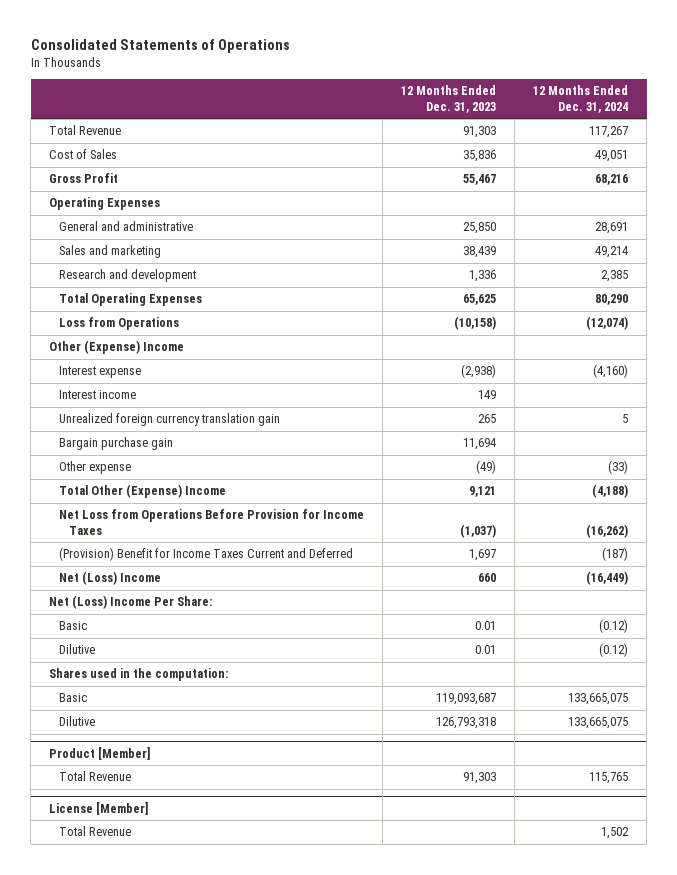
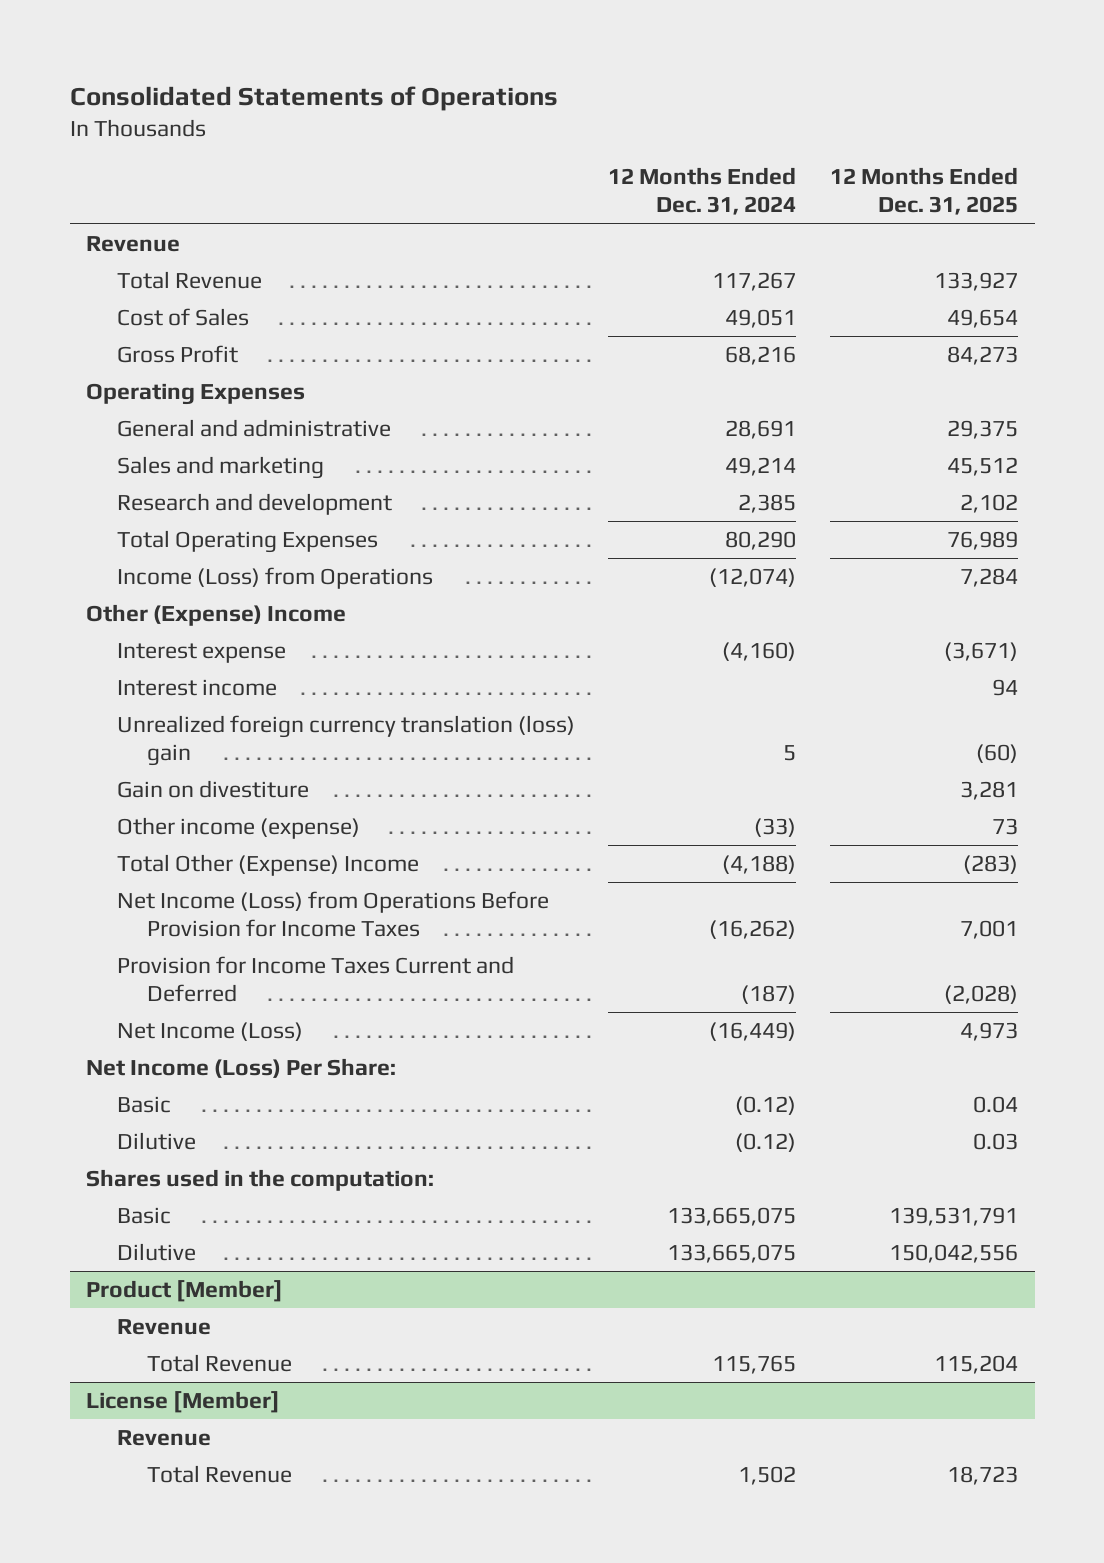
[401,85,497,113] 12 Months Ended Dec. 31, 2023 -> none
none -> [830,167,1019,216] 12 Months Ended Dec. 31, 2025
none -> [86,235,181,252] Revenue
[59,317,180,331] Loss from Operations -> [116,566,433,589] Income (Loss) from Operations
[59,437,174,451] Bargain purchase gain -> none
[59,413,281,427] Unrealized foreign currency translation gain -> [116,714,575,766] Unrealized foreign currency translation (loss) gain
none -> [116,779,309,798] Gain on divestiture
[59,461,132,475] Other expense -> [116,816,360,839] Other income (expense)
[59,509,365,535] Net Loss from Operations Before Provision for Income Taxes -> [116,890,549,937] Net Income (Loss) from Operations Before Provision for Income Taxes
[59,547,354,562] (Provision) Benefit for Income Taxes Current and Deferred -> [116,955,514,1002] Provision for Income Taxes Current and Deferred
[59,571,162,586] Net (Loss) Income -> [116,1021,303,1041] Net Income (Loss)
[49,595,213,610] Net (Loss) Income Per Share: -> [86,1057,397,1078] Net Income (Loss) Per Share:
none -> [116,1318,211,1335] Revenue
none -> [116,1429,211,1446] Revenue

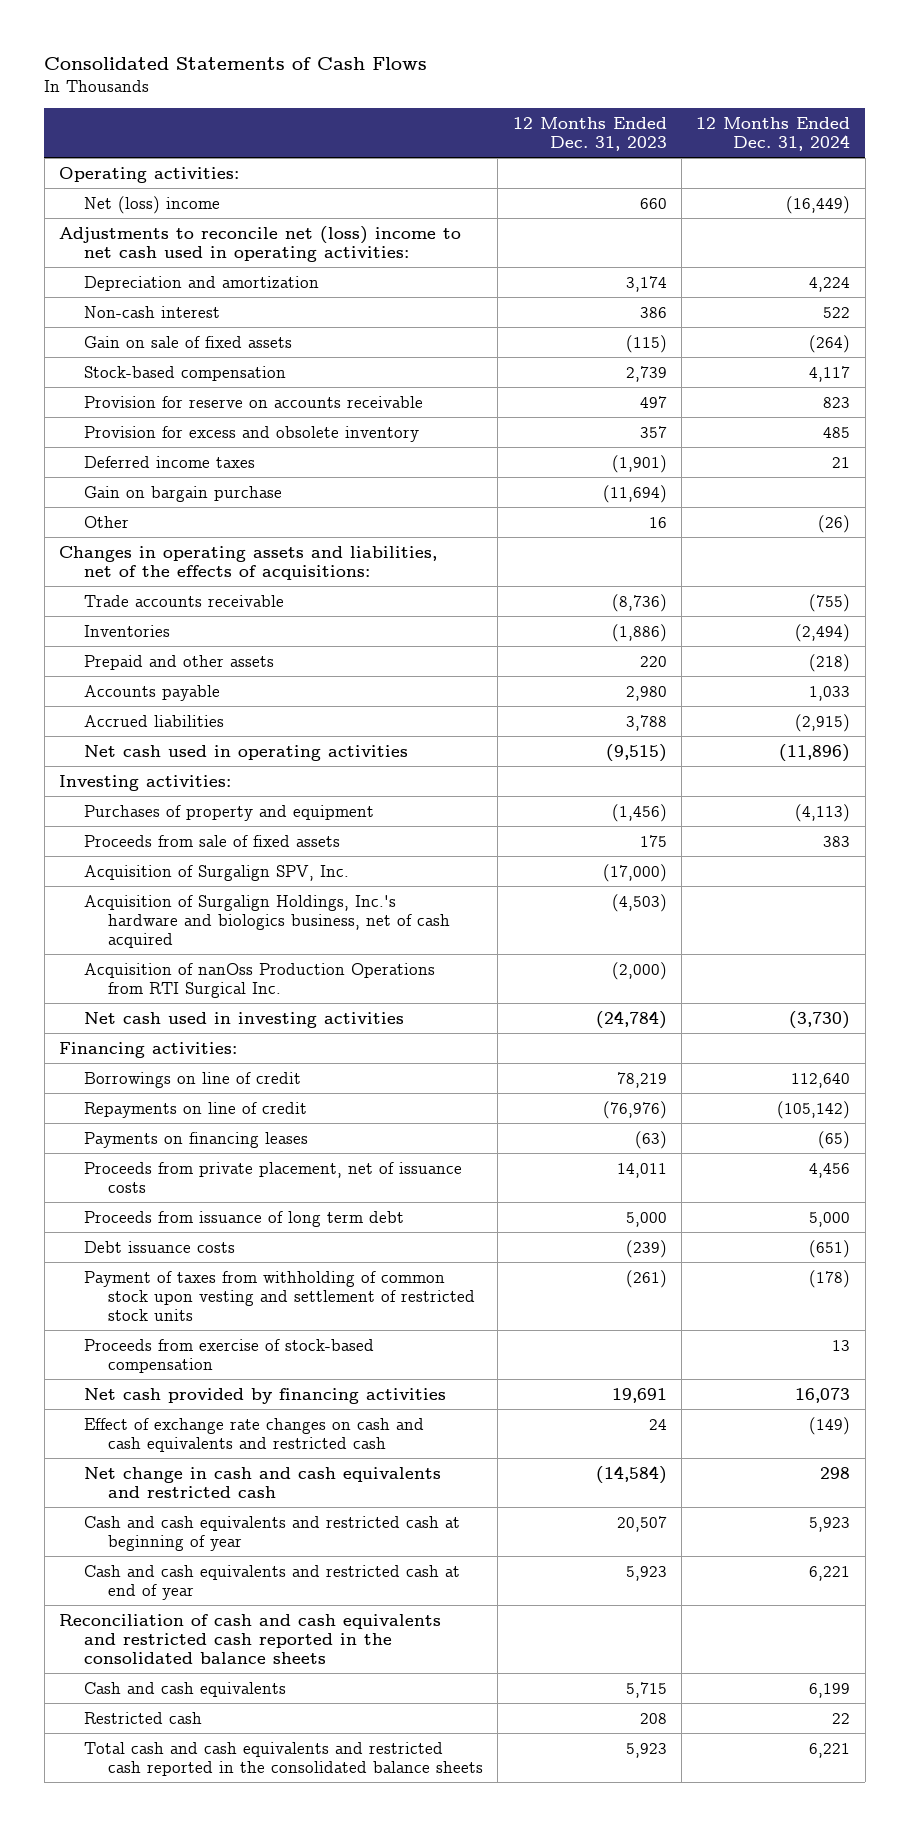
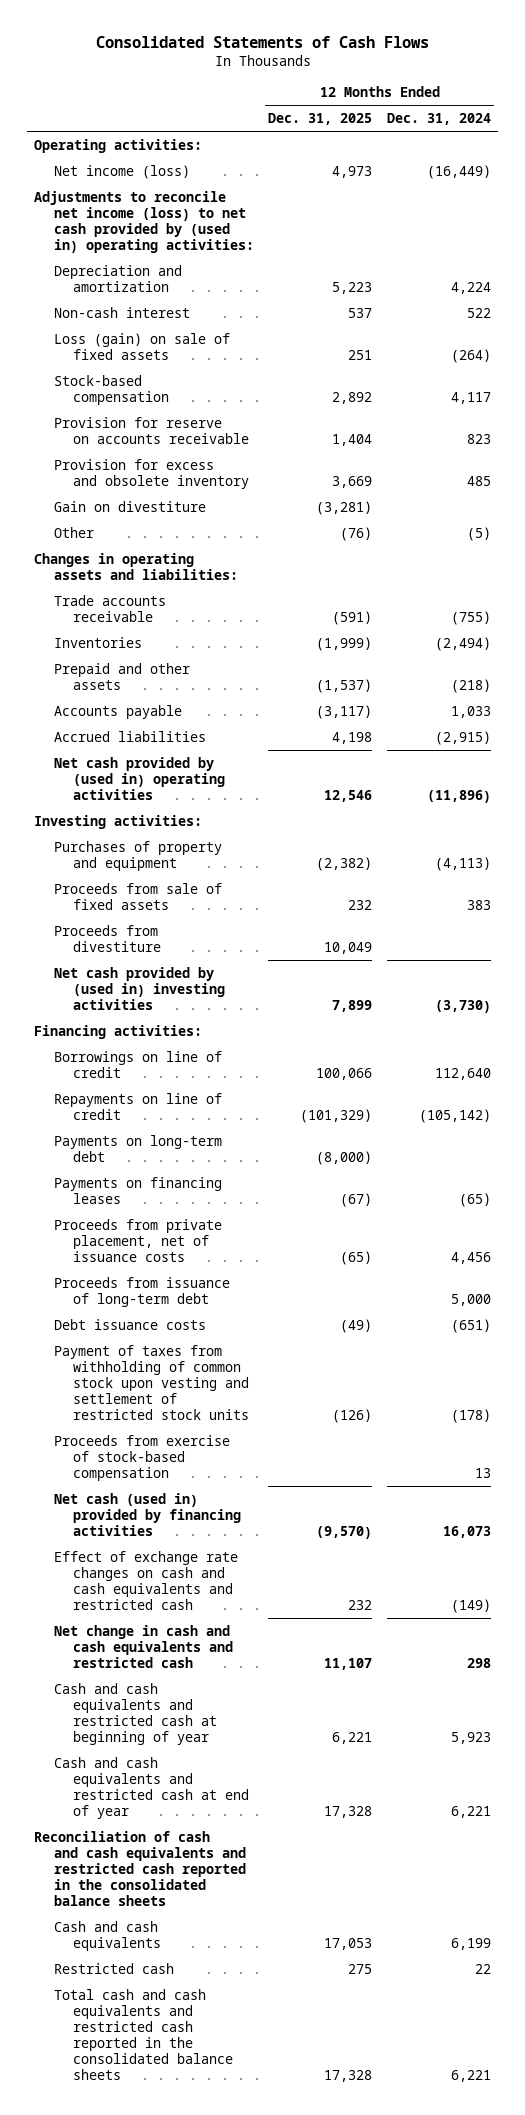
[512,116,667,151] 12 Months Ended Dec. 31, 2023 -> none
none -> [268,113,373,126] Dec. 31, 2025
[83,195,220,214] Net (loss) income -> [53,164,190,179] Net income (loss)
[59,225,462,262] Adjustments to reconcile net (loss) income to net cash used in operating activities: -> [34,190,254,253] Adjustments to reconcile net income (loss) to net cash provided by (used in) operating activities:
[83,335,292,348] Gain on sale of fixed assets -> [53,332,230,360] Loss (gain) on sale of fixed assets
[83,455,255,468] Deferred income taxes -> none
[83,485,282,502] Gain on bargain purchase -> none
none -> [53,500,206,512] Gain on divestiture
[818,514,851,533] (26) -> [466,526,491,541] (5)
[59,545,438,580] Changes in operating assets and liabilities, net of the effects of acquisitions: -> [34,552,238,580] Changes in operating assets and liabilities:
[83,744,408,761] Net cash used in operating activities -> [53,756,226,800] Net cash provided by (used in) operating activities
[83,864,349,881] Acquisition of Surgalign SPV, Inc. -> none
[83,894,450,948] Acquisition of Surgalign Holdings, Inc.'s hardware and biologics business, net of cash acquired -> none
[83,962,435,998] Acquisition of nanOss Production Operations from RTI Surgical Inc. -> none
none -> [53,924,162,952] Proceeds from divestiture
[83,1011,404,1028] Net cash used in investing activities -> [53,966,226,1010] Net cash provided by (used in) investing activities
none -> [53,1134,222,1162] Payments on long-term debt
[83,1210,404,1227] Proceeds from issuance of long term debt -> [53,1276,230,1307] Proceeds from issuance of long-term debt
[83,1387,446,1404] Net cash provided by financing activities -> [53,1492,242,1536] Net cash (used in) provided by financing activities

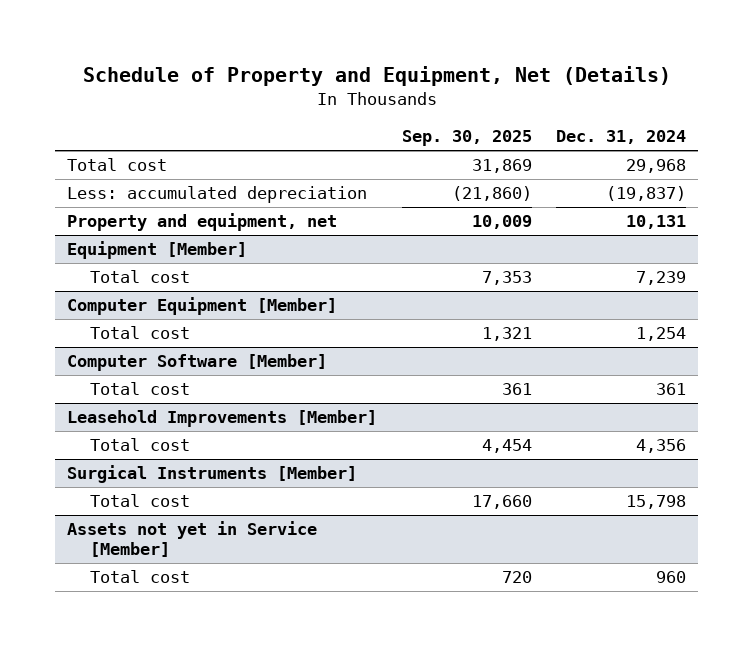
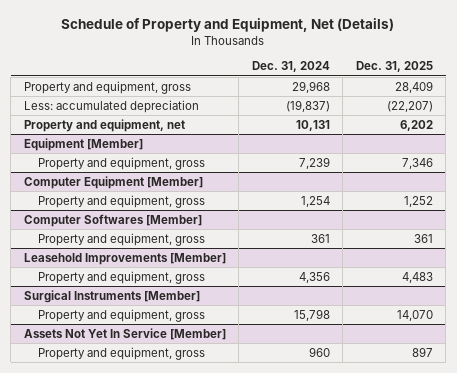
[401,130,532,147] Sep. 30, 2025 -> none
none -> [355,61,433,73] Dec. 31, 2025
[67,158,168,172] Total cost -> [23,80,191,94] Property and equipment, gross
[90,270,191,284] Total cost -> [37,156,205,170] Property and equipment, gross
[90,326,191,340] Total cost -> [37,194,205,208] Property and equipment, gross
[67,354,328,372] Computer Software [Member] -> [23,213,202,227] Computer Softwares [Member]
[90,382,191,396] Total cost -> [37,232,205,246] Property and equipment, gross
[90,438,191,452] Total cost -> [37,270,205,284] Property and equipment, gross
[90,494,191,508] Total cost -> [37,308,205,322] Property and equipment, gross
[67,521,318,558] Assets not yet in Service [Member] -> [23,327,226,340] Assets Not Yet In Service [Member]
[90,570,191,584] Total cost -> [37,346,205,360] Property and equipment, gross

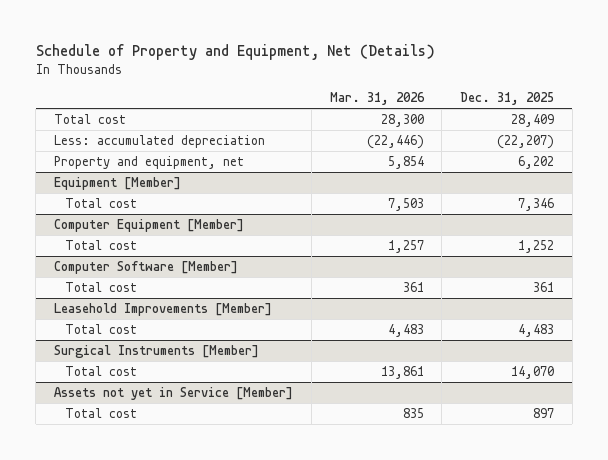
[251,61,330,73] Dec. 31, 2024 -> none
none -> [329,92,425,106] Mar. 31, 2026
[23,80,191,94] Property and equipment, gross -> [54,114,127,125] Total cost
[37,156,205,170] Property and equipment, gross -> [65,198,138,209] Total cost
[37,194,205,208] Property and equipment, gross -> [65,240,138,251] Total cost
[23,213,202,227] Computer Softwares [Member] -> [54,261,239,275] Computer Software [Member]
[37,232,205,246] Property and equipment, gross -> [65,282,138,293] Total cost
[37,270,205,284] Property and equipment, gross -> [65,324,138,335] Total cost
[37,308,205,322] Property and equipment, gross -> [65,366,138,377] Total cost
[23,327,226,340] Assets Not Yet In Service [Member] -> [54,387,294,401] Assets not yet in Service [Member]
[37,346,205,360] Property and equipment, gross -> [65,408,138,419] Total cost

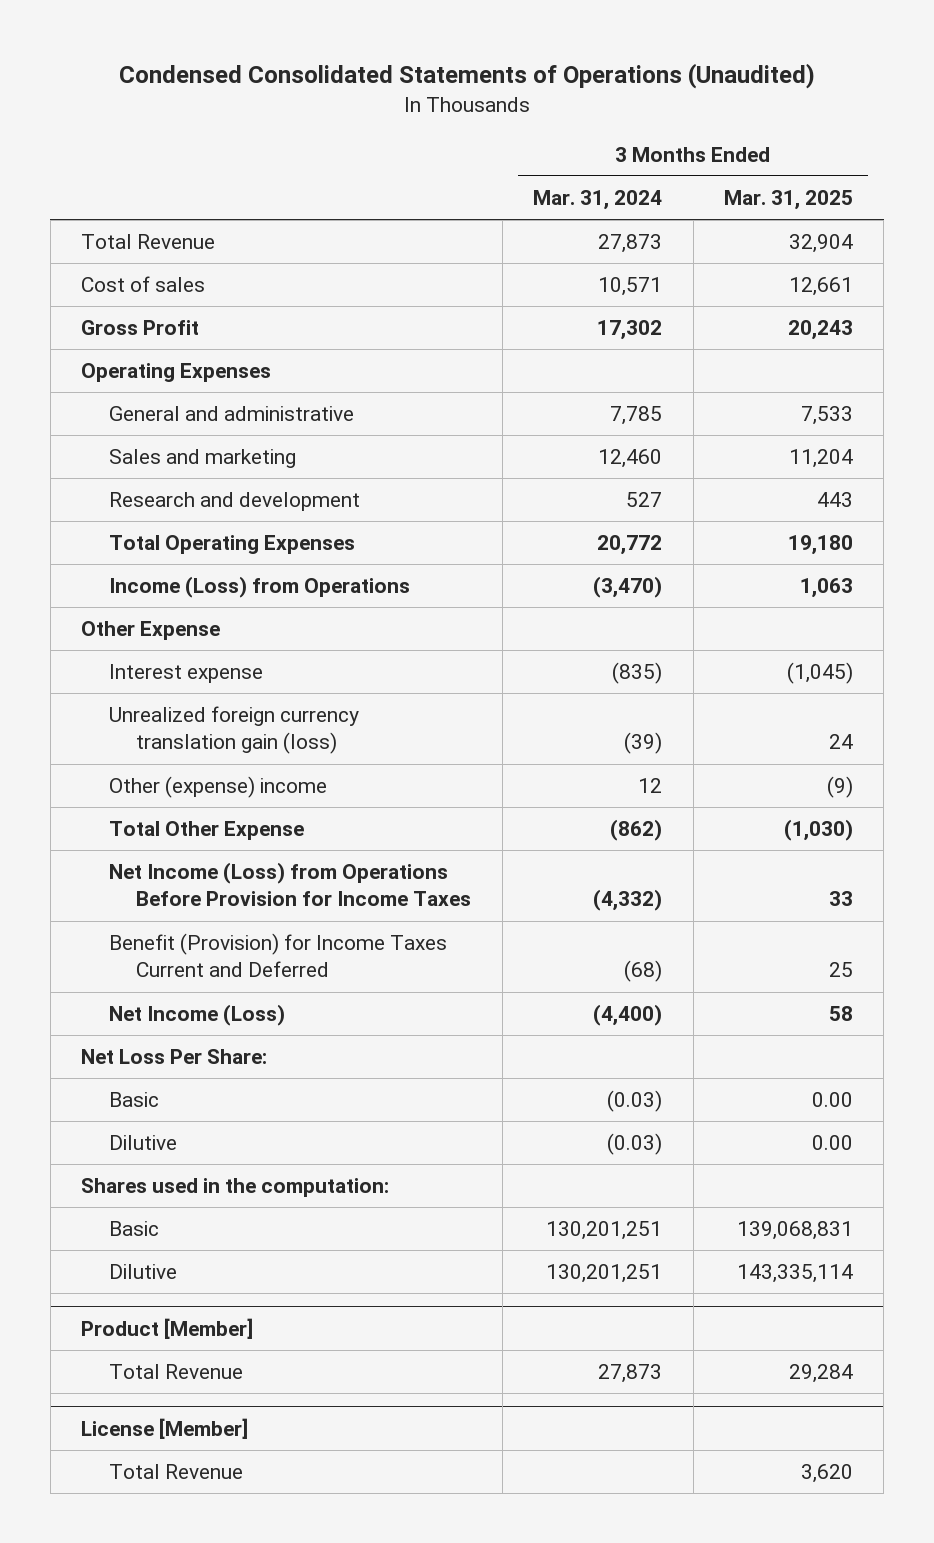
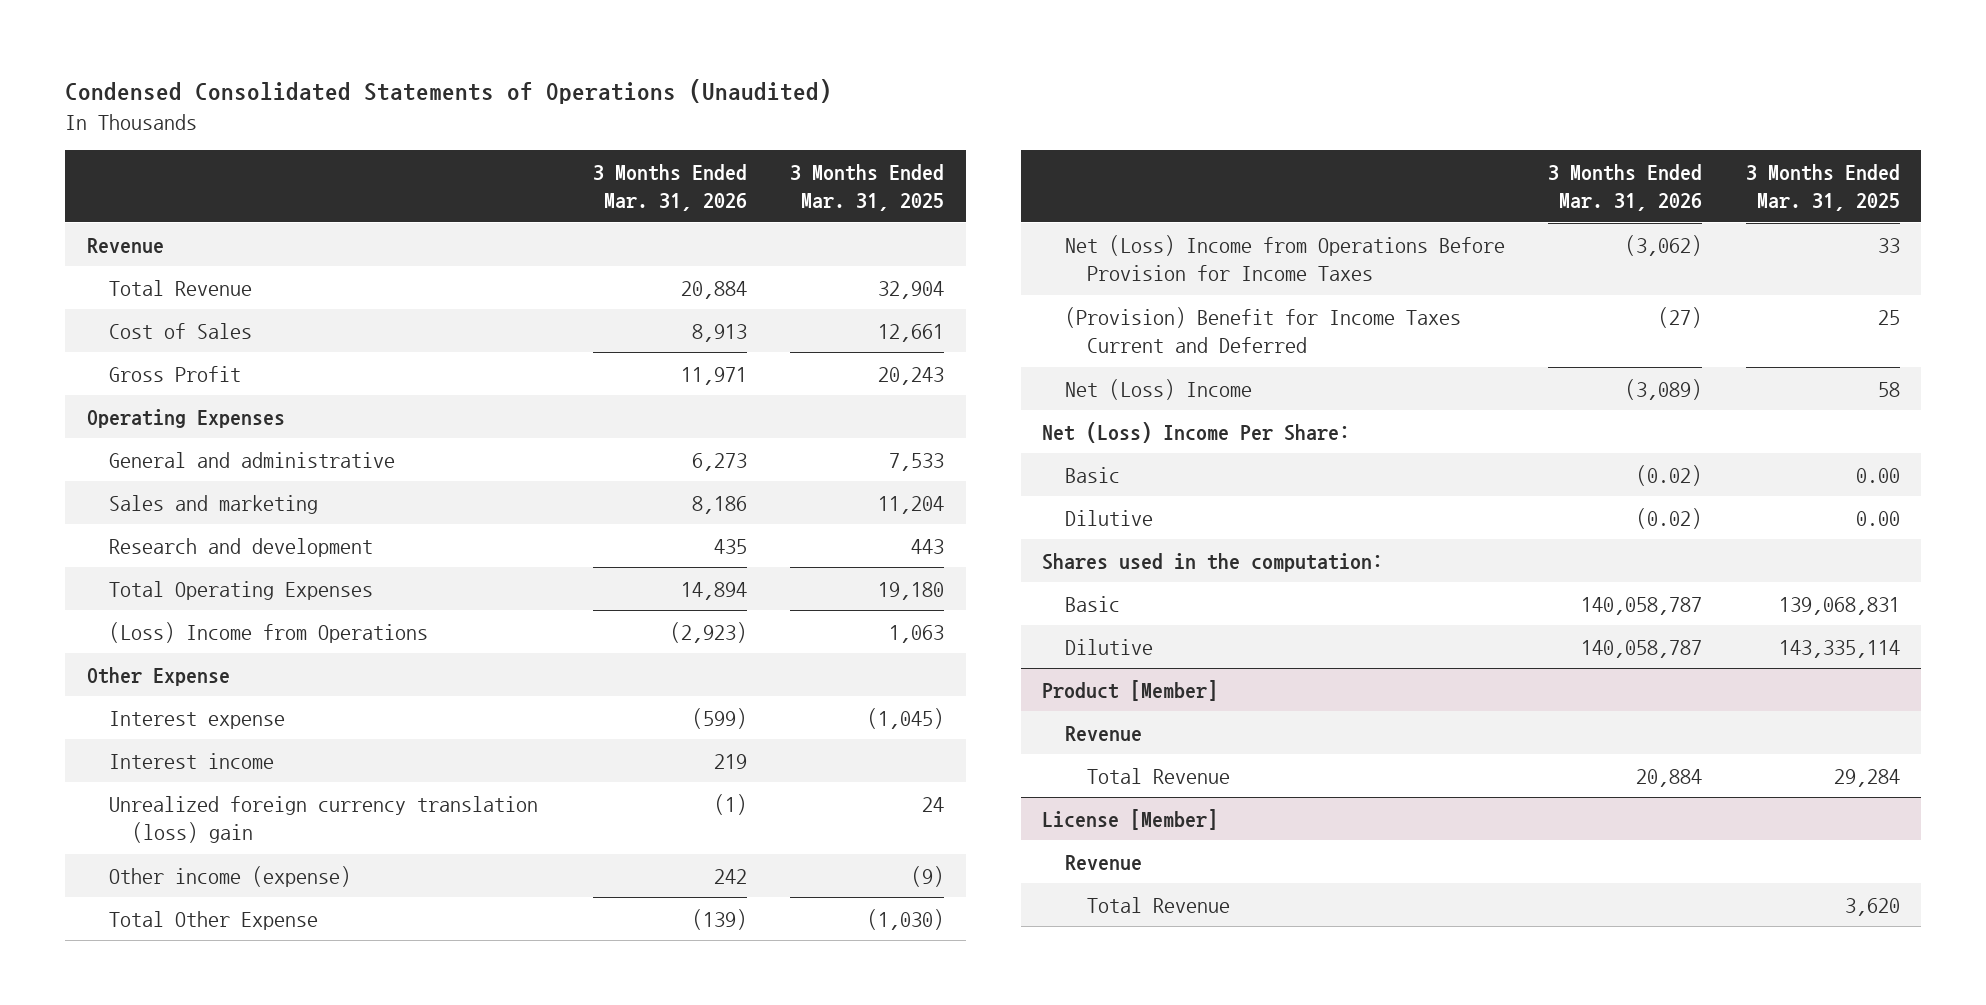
[533,189,663,210] Mar. 31, 2024 -> none
none -> [592,164,747,212] 3 Months Ended Mar. 31, 2026
none -> [86,237,164,253] Revenue
[81,276,206,293] Cost of sales -> [109,322,253,339] Cost of Sales
[108,576,410,599] Income (Loss) from Operations -> [109,621,429,643] (Loss) Income from Operations
none -> [109,752,275,769] Interest income
[108,706,359,755] Unrealized foreign currency translation gain (loss) -> [109,795,539,843] Unrealized foreign currency translation (loss) gain
[108,776,327,799] Other (expense) income -> [109,865,352,887] Other income (expense)
[108,862,472,907] Net Income (Loss) from Operations Before Provision for Income Taxes -> [1064,234,1505,281] Net (Loss) Income from Operations Before Provision for Income Taxes
[108,933,447,978] Benefit (Provision) for Income Taxes Current and Deferred -> [1064,306,1461,353] (Provision) Benefit for Income Taxes Current and Deferred
[108,1004,285,1027] Net Income (Loss) -> [1064,378,1252,400] Net (Loss) Income
[81,1049,268,1065] Net Loss Per Share: -> [1042,421,1351,443] Net (Loss) Income Per Share:
none -> [1064,725,1142,741] Revenue
none -> [1064,854,1142,870] Revenue

